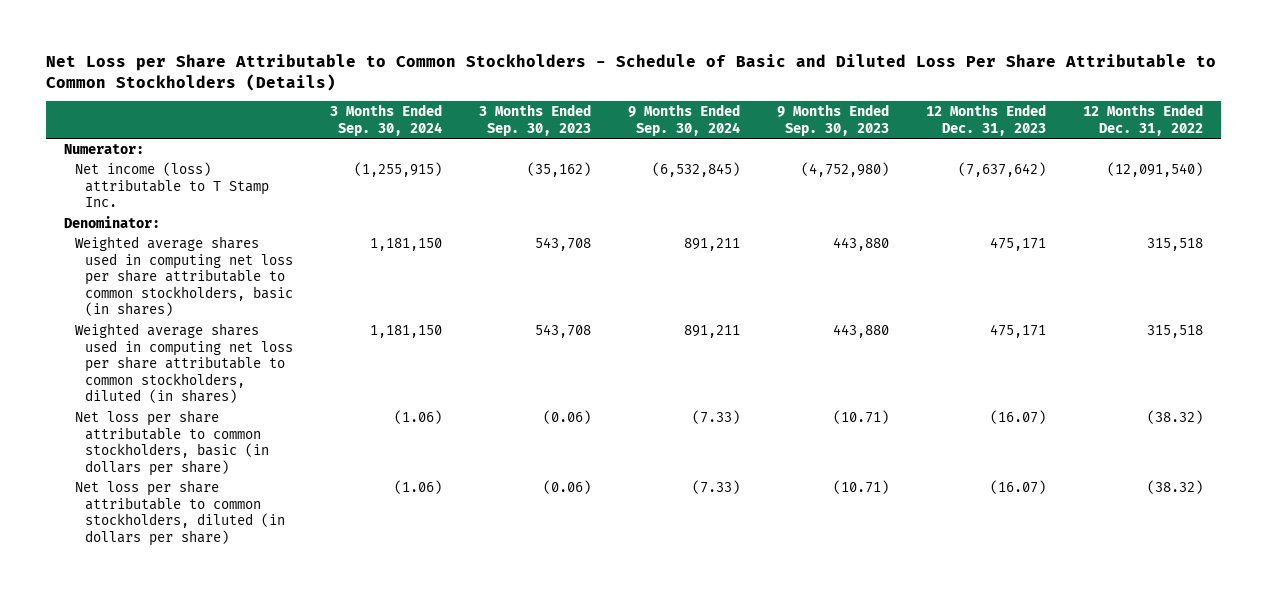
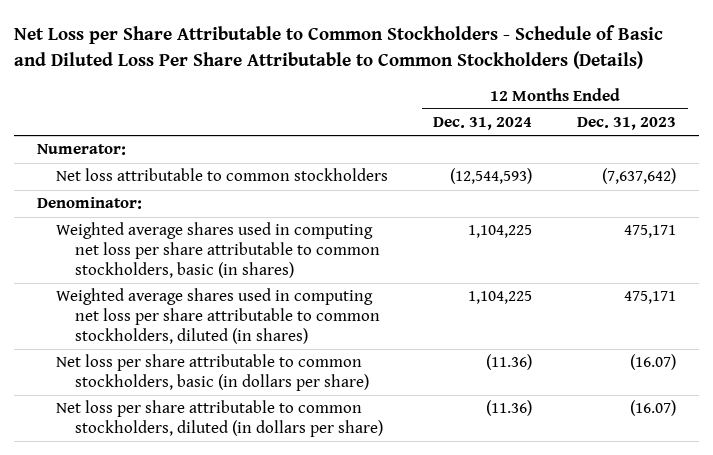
[329,104,442,136] 3 Months Ended Sep. 30, 2024 -> none
[478,104,591,136] 3 Months Ended Sep. 30, 2023 -> none
[627,104,740,136] 9 Months Ended Sep. 30, 2024 -> none
[776,104,889,136] 9 Months Ended Sep. 30, 2023 -> none
[1082,104,1203,136] 12 Months Ended Dec. 31, 2022 -> none
none -> [433,117,533,131] Dec. 31, 2024
[74,161,269,208] Net income (loss) attributable to T Stamp Inc. -> [56,168,389,182] Net loss attributable to common stockholders

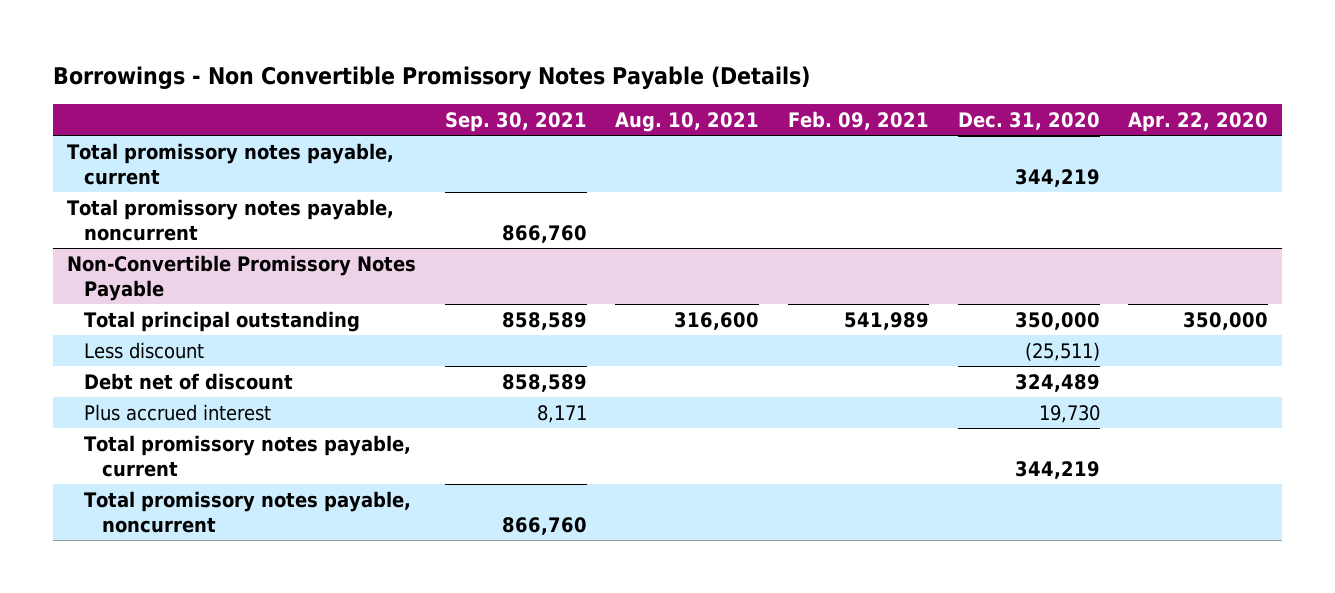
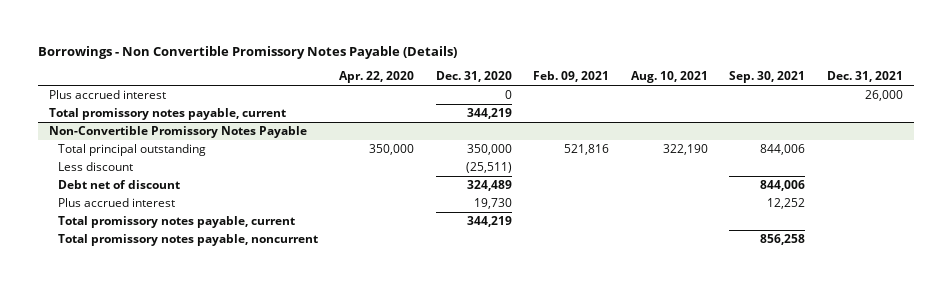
none -> [826,71,903,83] Dec. 31, 2021
none -> [48,90,166,100] Plus accrued interest
[67,198,395,241] Total promissory notes payable, noncurrent -> none
[501,311,587,330] 858,589 -> [760,144,806,156] 844,006
[674,311,760,330] 316,600 -> [662,144,708,156] 322,190
[843,311,929,330] 541,989 -> [564,144,610,156] 521,816
[501,373,587,392] 858,589 -> [760,180,806,192] 844,006
[536,404,587,423] 8,171 -> [767,198,806,210] 12,252
[501,516,587,535] 866,760 -> [760,234,806,246] 856,258

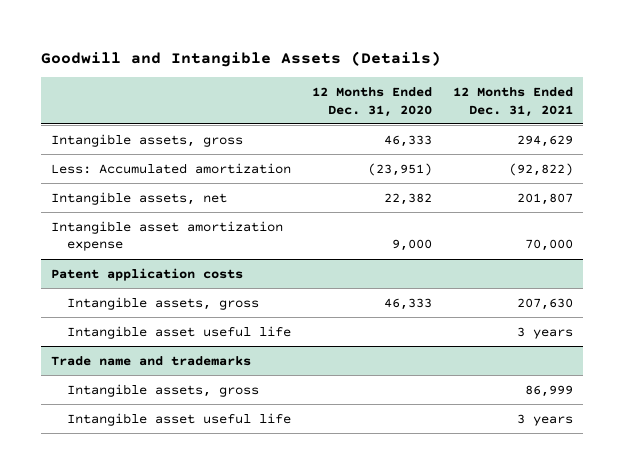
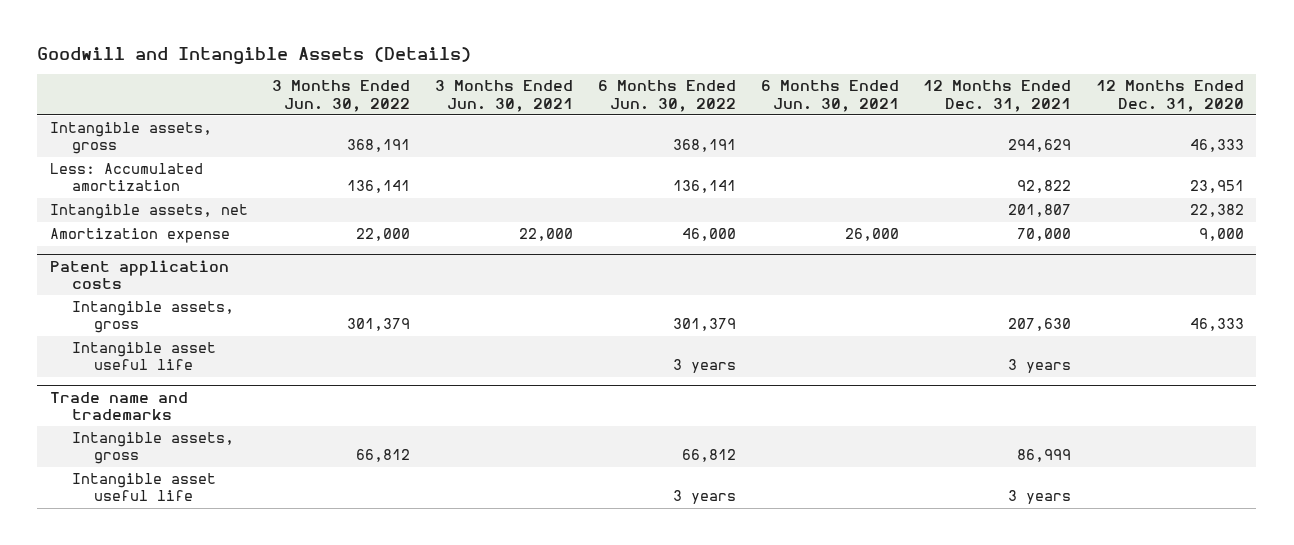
none -> [272,80,411,112] 3 Months Ended Jun. 30, 2022
none -> [435,80,574,112] 3 Months Ended Jun. 30, 2021
none -> [597,80,736,112] 6 Months Ended Jun. 30, 2022
none -> [760,80,899,112] 6 Months Ended Jun. 30, 2021
[367,162,432,176] (23,951) -> [1190,180,1245,194] 23,951
[508,162,573,176] (92,822) -> [1017,180,1072,194] 92,822
[51,220,284,252] Intangible asset amortization expense -> [49,228,230,244] Amortization expense

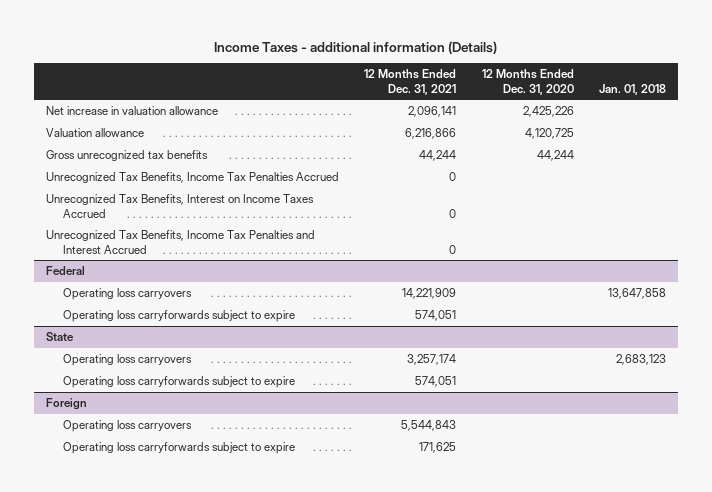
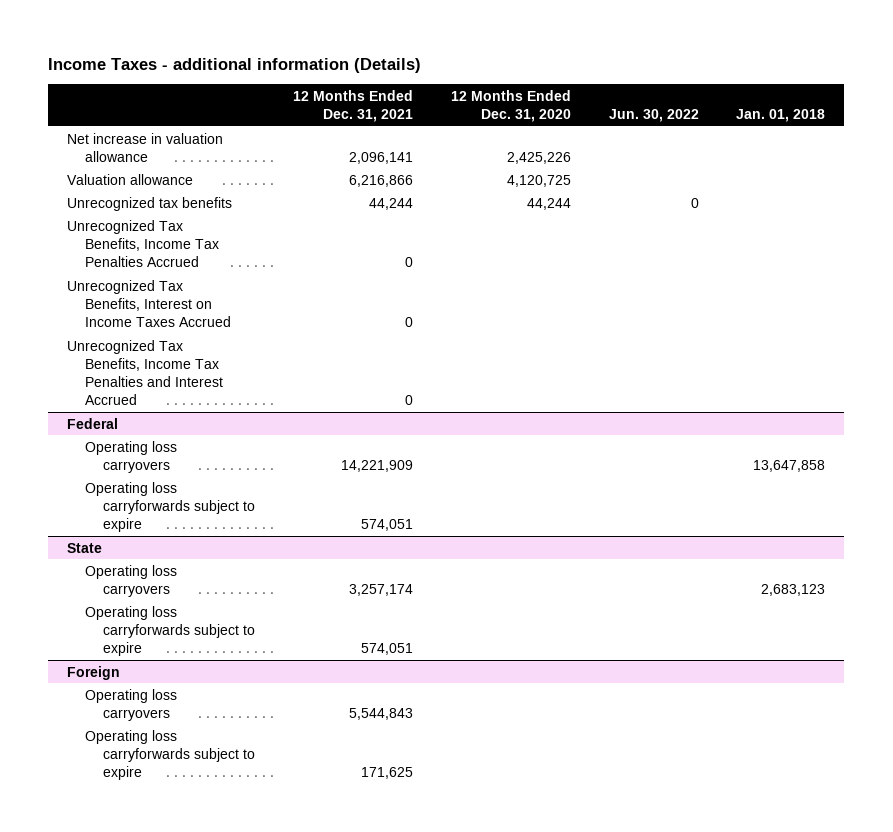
none -> [608,109,699,123] Jun. 30, 2022
[46,150,209,162] Gross unrecognized tax benefits -> [67,196,233,211] Unrecognized tax benefits

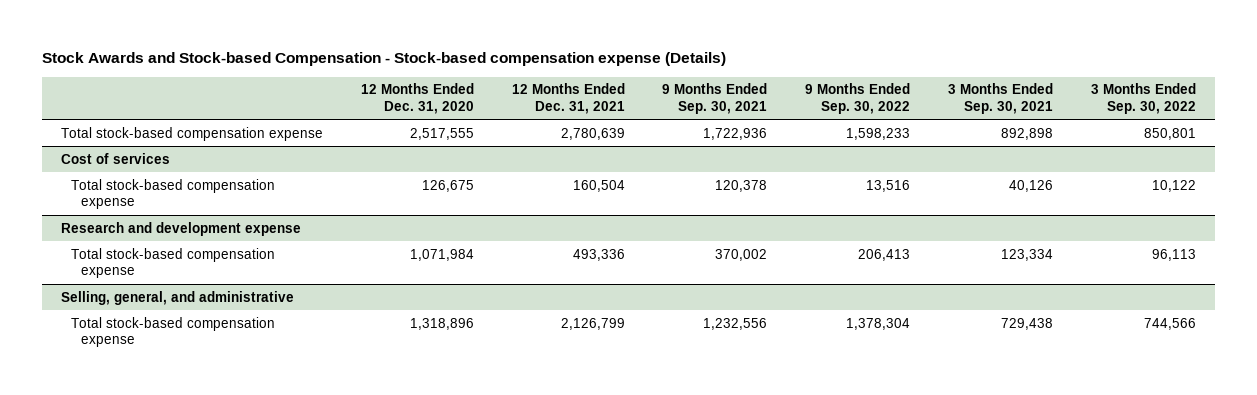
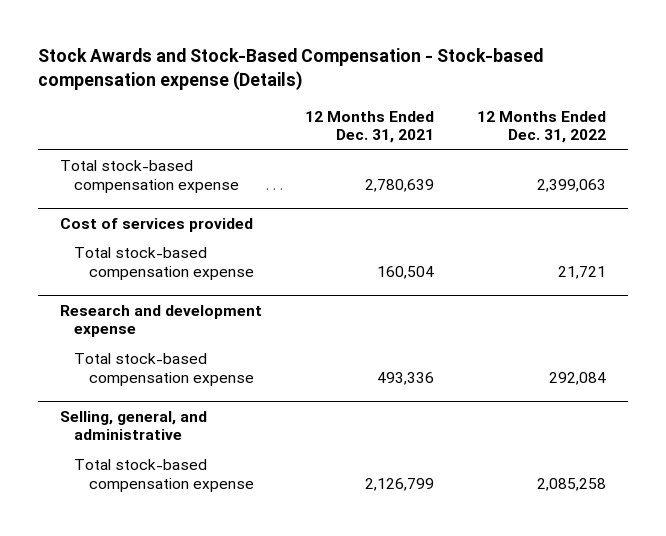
[42,52,727,67] Stock Awards and Stock-based Compensation - Stock-based compensation expense (Details) -> [38,48,544,91] Stock Awards and Stock-Based Compensation - Stock-based compensation expense (Details)
[360,83,474,115] 12 Months Ended Dec. 31, 2020 -> none
[662,83,768,115] 9 Months Ended Sep. 30, 2021 -> none
[805,83,911,115] 9 Months Ended Sep. 30, 2022 -> none
[948,83,1054,115] 3 Months Ended Sep. 30, 2021 -> none
[1090,83,1196,115] 3 Months Ended Sep. 30, 2022 -> none
none -> [476,110,606,144] 12 Months Ended Dec. 31, 2022
[61,152,171,164] Cost of services -> [59,217,253,232] Cost of services provided

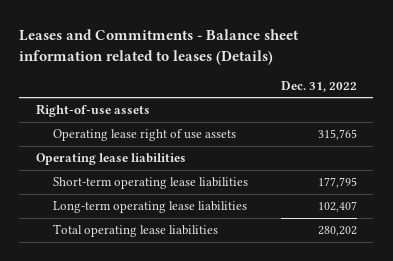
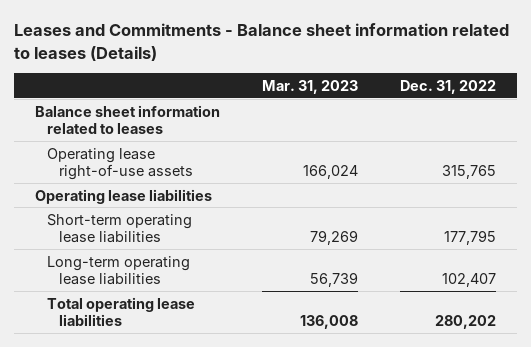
none -> [261,79,358,94] Mar. 31, 2023
[36,104,151,118] Right-of-use assets -> none
none -> [34,104,220,135] Balance sheet information related to leases
[52,129,236,142] Operating lease right of use assets -> [46,147,193,181] Operating lease right-of-use assets

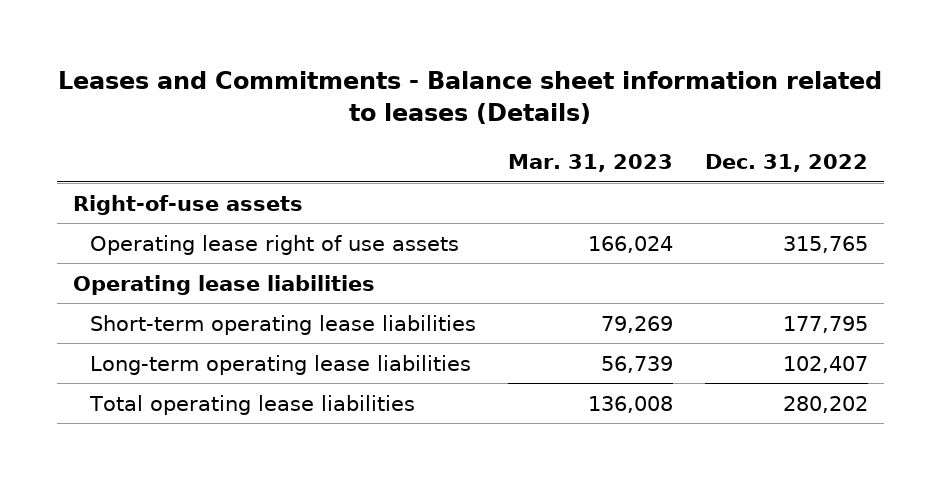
[34,104,220,135] Balance sheet information related to leases -> none
none -> [72,194,303,215] Right-of-use assets
[46,147,193,181] Operating lease right-of-use assets -> [89,234,459,255] Operating lease right of use assets

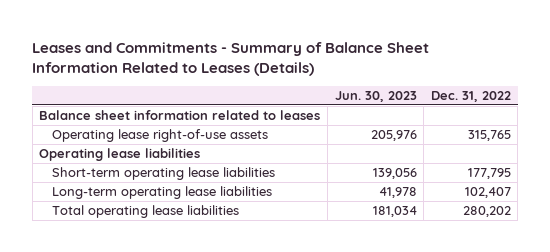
[58,70,883,124] Leases and Commitments - Balance sheet information related to leases (Details) -> [32,41,430,77] Leases and Commitments - Summary of Balance Sheet Information Related to Leases (Details)
[507,153,673,172] Mar. 31, 2023 -> none
none -> [334,91,417,103] Jun. 30, 2023
[72,194,303,215] Right-of-use assets -> none
none -> [39,110,321,121] Balance sheet information related to leases
[89,234,459,255] Operating lease right of use assets -> [51,129,268,143] Operating lease right-of-use assets

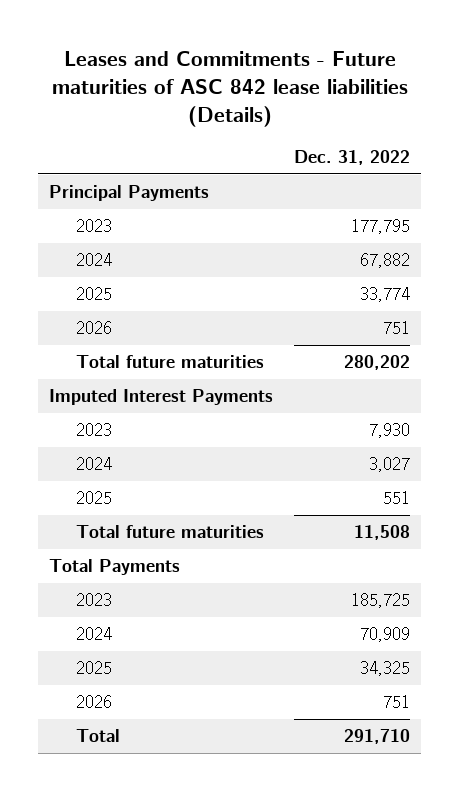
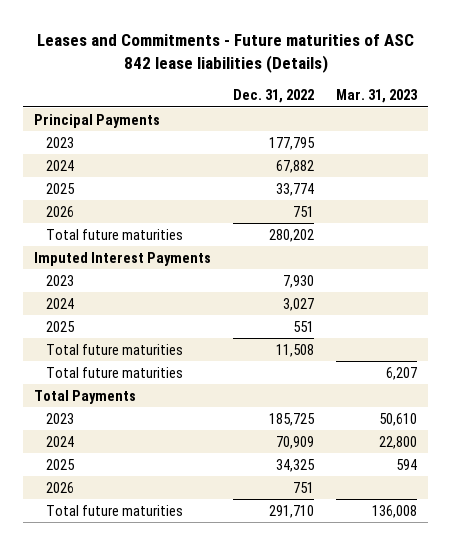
none -> [336,89,419,104] Mar. 31, 2023
none -> [45,366,183,378] Total future maturities
[76,729,121,743] Total -> [45,504,183,516] Total future maturities

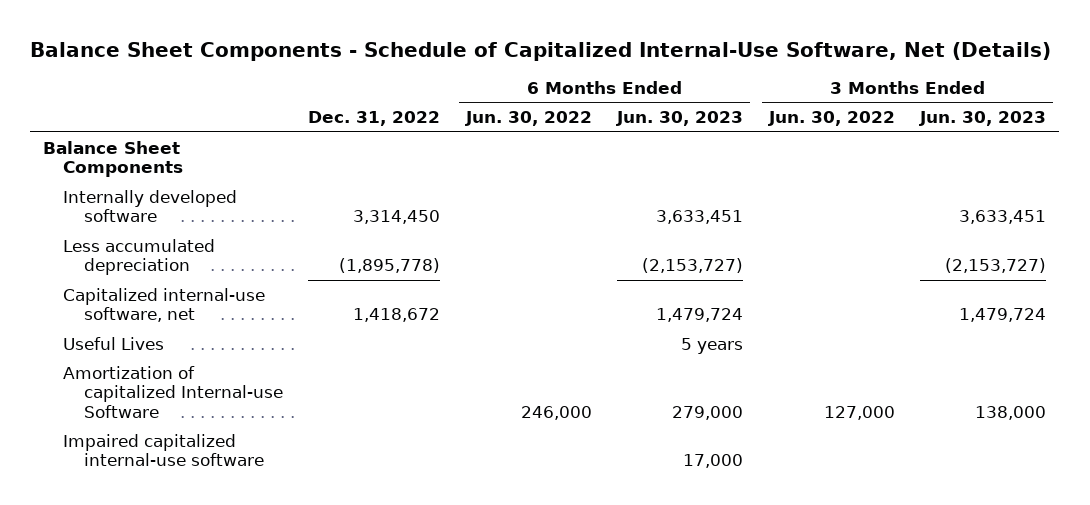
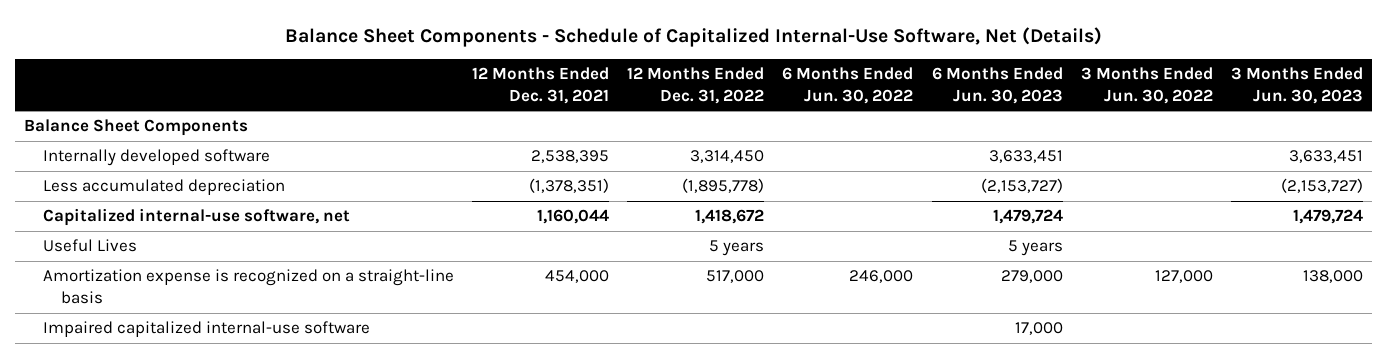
[308,111,441,127] Dec. 31, 2022 -> none
none -> [471,66,609,104] 12 Months Ended Dec. 31, 2021
none -> [627,66,765,104] 12 Months Ended Dec. 31, 2022
[63,365,283,418] Amortization of capitalized Internal-use Software -> [42,269,454,305] Amortization expense is recognized on a straight-line basis

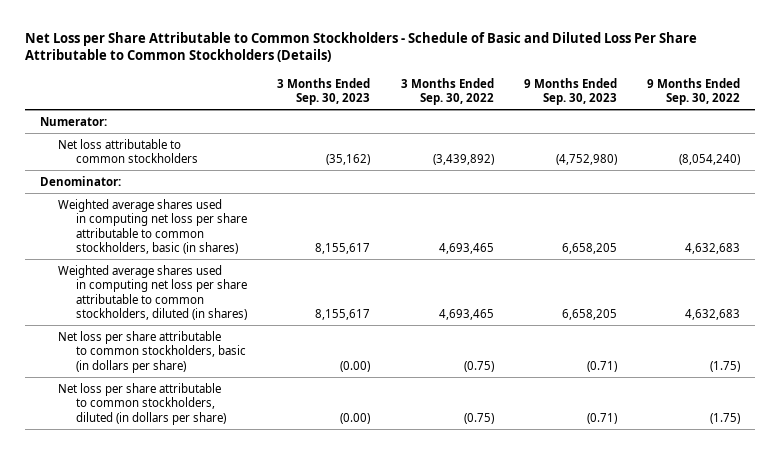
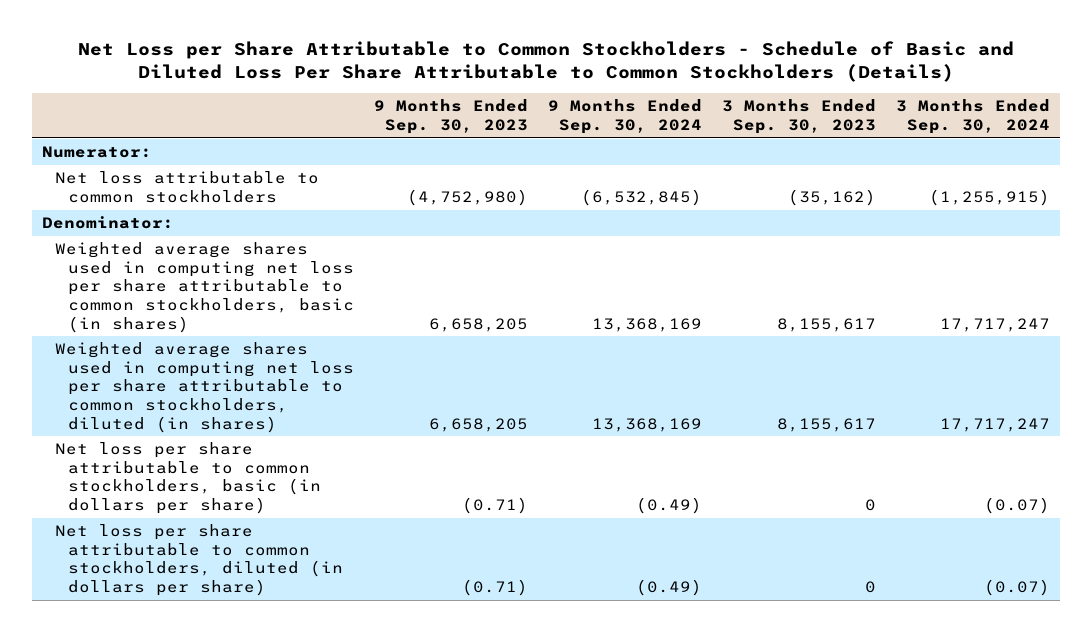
[400,77,494,105] 3 Months Ended Sep. 30, 2022 -> none
[647,77,741,105] 9 Months Ended Sep. 30, 2022 -> none
none -> [548,99,703,134] 9 Months Ended Sep. 30, 2024
none -> [896,99,1051,134] 3 Months Ended Sep. 30, 2024
[340,360,371,372] (0.00) -> [865,499,877,512] 0
[340,412,371,424] (0.00) -> [865,581,877,594] 0

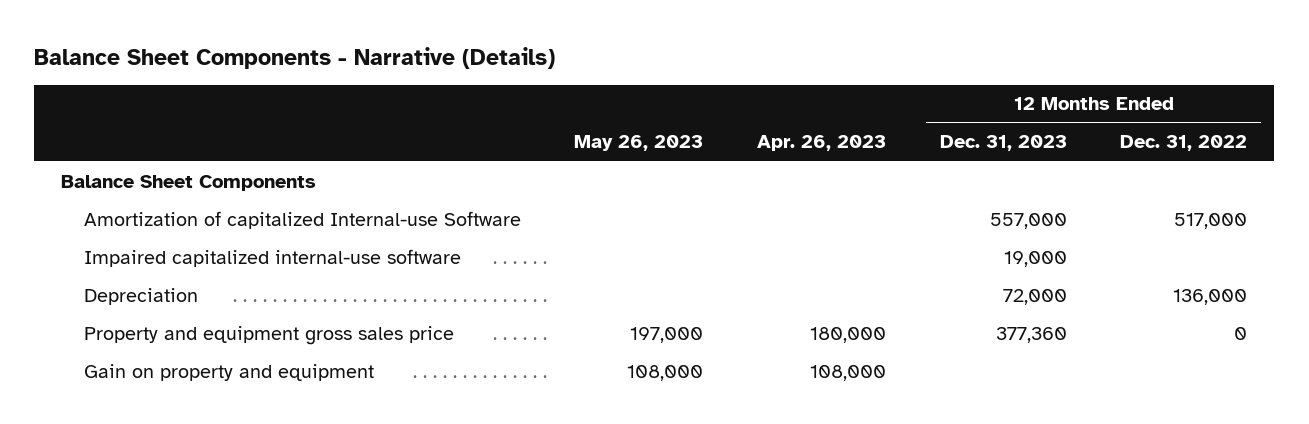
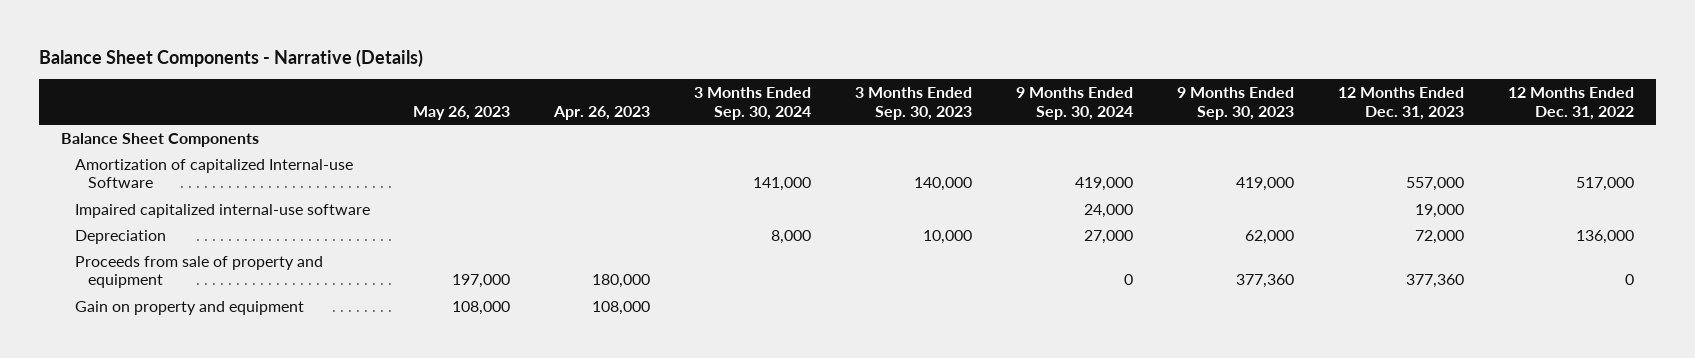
none -> [694,86,812,120] 3 Months Ended Sep. 30, 2024
none -> [855,86,973,120] 3 Months Ended Sep. 30, 2023
none -> [1016,86,1134,120] 9 Months Ended Sep. 30, 2024
none -> [1177,86,1295,120] 9 Months Ended Sep. 30, 2023
[83,325,454,345] Property and equipment gross sales price -> [74,255,323,289] Proceeds from sale of property and equipment

